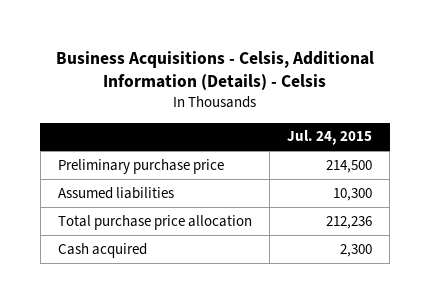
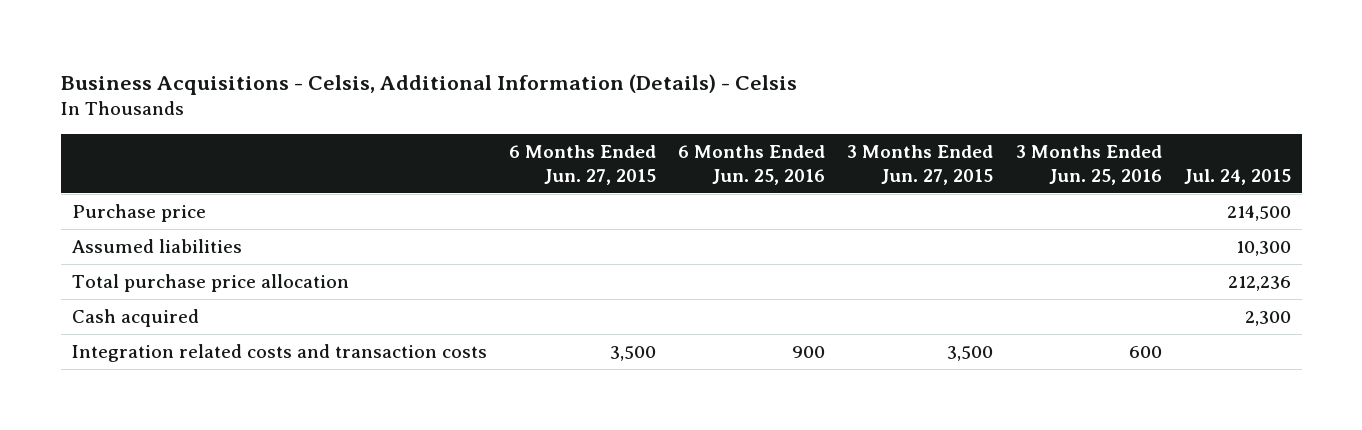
none -> [508,144,656,185] 6 Months Ended Jun. 27, 2015
none -> [678,144,826,185] 6 Months Ended Jun. 25, 2016
none -> [847,144,994,185] 3 Months Ended Jun. 27, 2015
none -> [1015,144,1162,185] 3 Months Ended Jun. 25, 2016
[57,158,224,174] Preliminary purchase price -> [71,203,206,222] Purchase price
none -> [71,343,487,362] Integration related costs and transaction costs

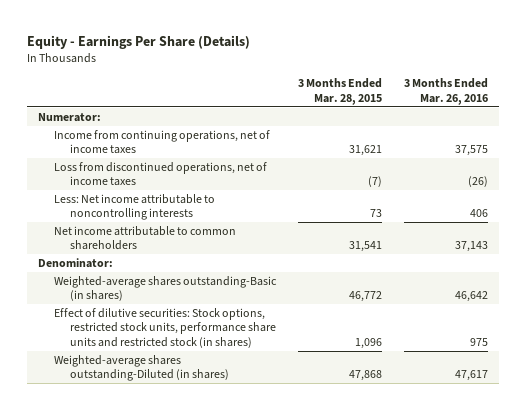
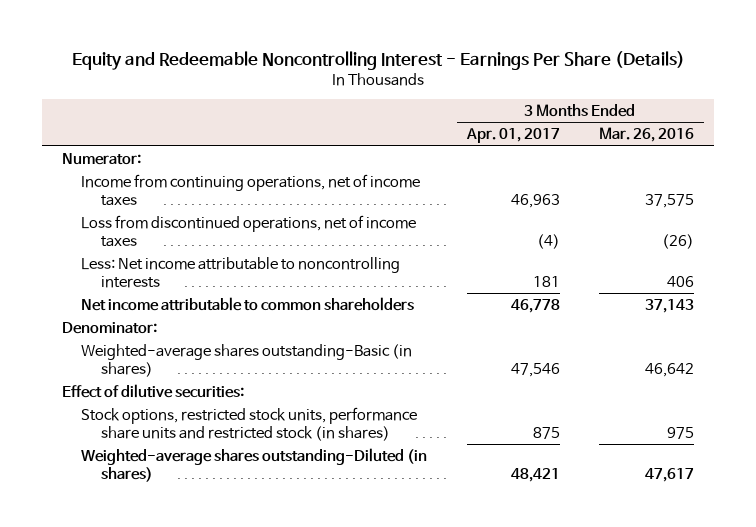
[26,34,250,49] Equity - Earnings Per Share (Details) -> [71,50,685,70] Equity and Redeemable Noncontrolling Interest - Earnings Per Share (Details)
[297,78,382,105] 3 Months Ended Mar. 28, 2015 -> none
none -> [465,128,560,144] Apr. 01, 2017
none -> [61,383,244,398] Effect of dilutive securities:
[53,307,276,349] Effect of dilutive securities: Stock options, restricted stock units, performance share units and restricted stock (in shares) -> [81,406,418,441] Stock options, restricted stock units, performance share units and restricted stock (in shares)

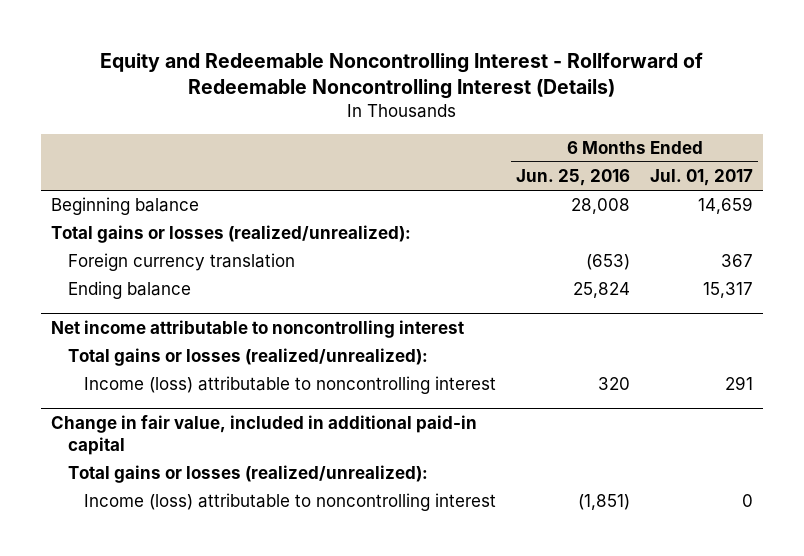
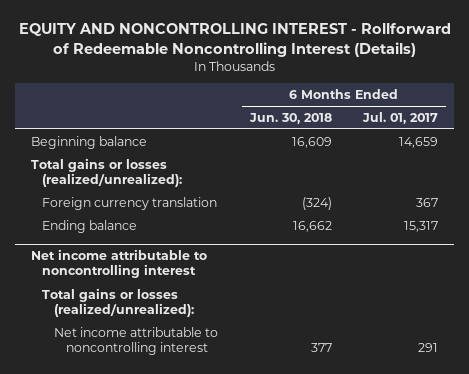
[100,51,704,99] Equity and Redeemable Noncontrolling Interest - Rollforward of Redeemable Noncontrolling Interest (Details) -> [18,23,451,57] EQUITY AND NONCONTROLLING INTEREST - Rollforward of Redeemable Noncontrolling Interest (Details)
[516,169,631,187] Jun. 25, 2016 -> none
none -> [248,112,332,124] Jun. 30, 2018
[51,415,478,455] Change in fair value, included in additional paid-in capital -> none
[67,465,428,484] Total gains or losses (realized/unrealized): -> none
[84,493,497,512] Income (loss) attributable to noncontrolling interest -> none
[84,376,497,395] Income (loss) attributable to noncontrolling interest -> [54,326,219,355] Net income attributable to noncontrolling interest

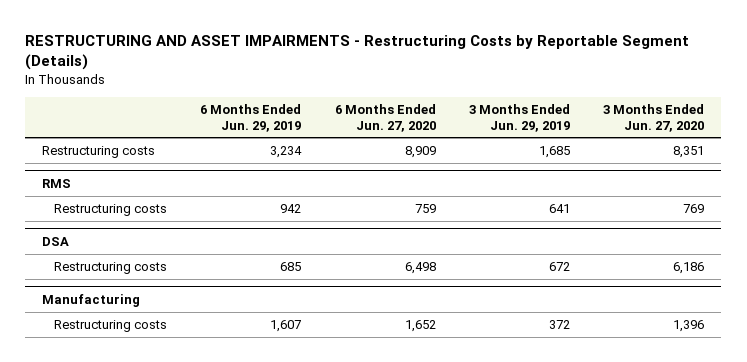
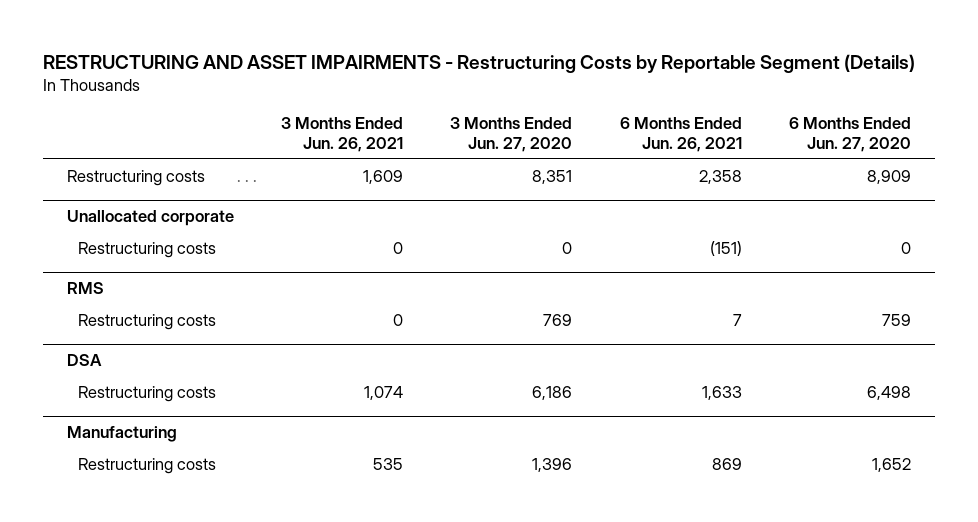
[200,103,302,132] 6 Months Ended Jun. 29, 2019 -> none
[469,103,571,132] 3 Months Ended Jun. 29, 2019 -> none
none -> [280,117,403,153] 3 Months Ended Jun. 26, 2021
none -> [619,117,742,153] 6 Months Ended Jun. 26, 2021
none -> [66,210,234,227] Unallocated corporate
none -> [78,241,217,258] Restructuring costs

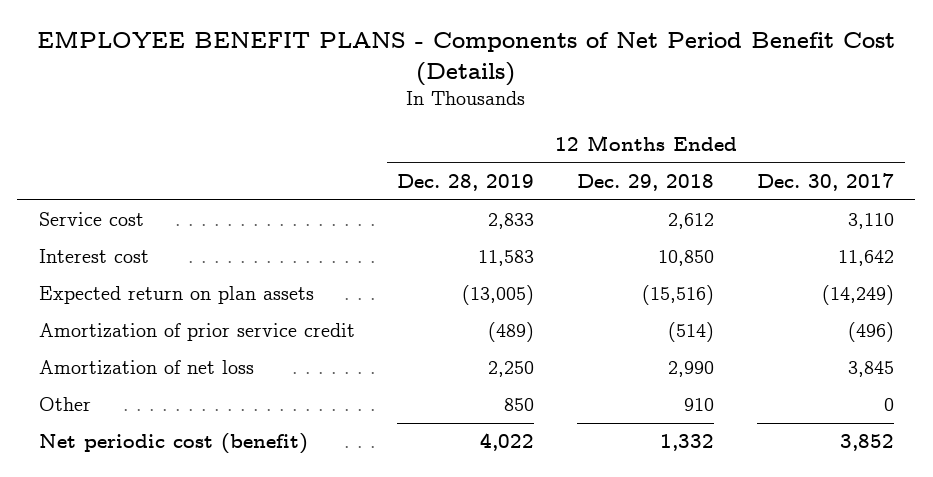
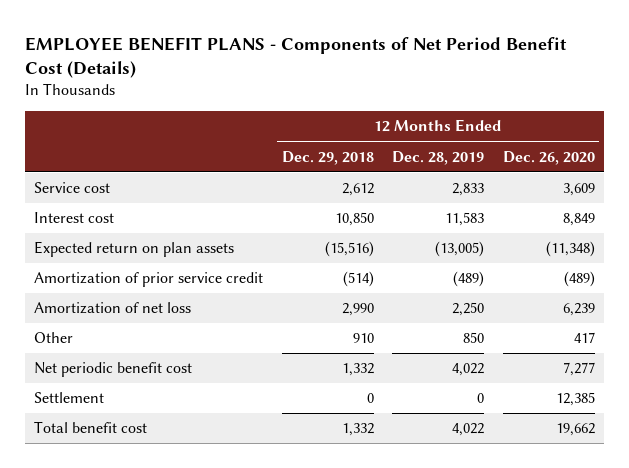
[757,172,895,191] Dec. 30, 2017 -> none
none -> [502,150,595,165] Dec. 26, 2020
[38,433,308,455] Net periodic cost (benefit) -> [34,362,193,378] Net periodic benefit cost
none -> [34,392,105,404] Settlement
none -> [34,421,148,434] Total benefit cost

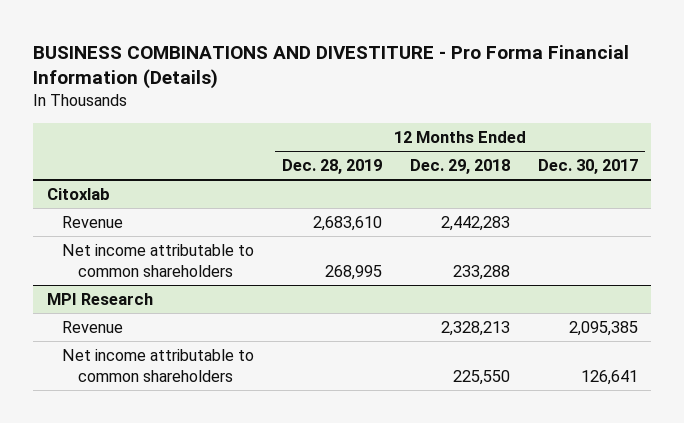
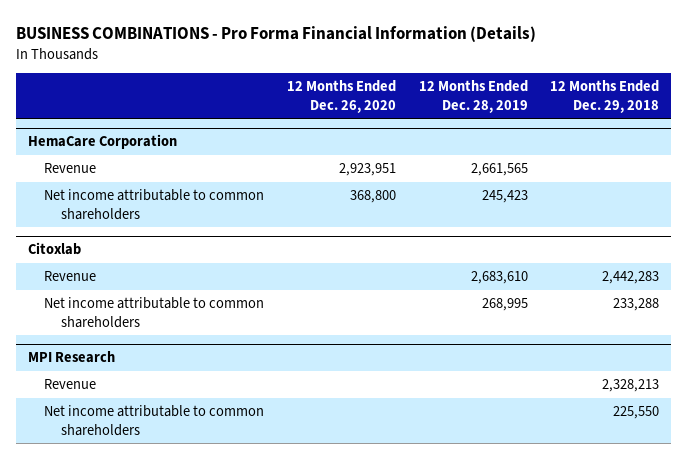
[32,44,629,90] BUSINESS COMBINATIONS AND DIVESTITURE - Pro Forma Financial Information (Details) -> [16,25,537,42] BUSINESS COMBINATIONS - Pro Forma Financial Information (Details)
[537,159,638,175] Dec. 30, 2017 -> none
none -> [286,80,396,113] 12 Months Ended Dec. 26, 2020
none -> [27,134,177,150] HemaCare Corporation
none -> [44,163,97,174] Revenue
none -> [44,189,265,220] Net income attributable to common shareholders

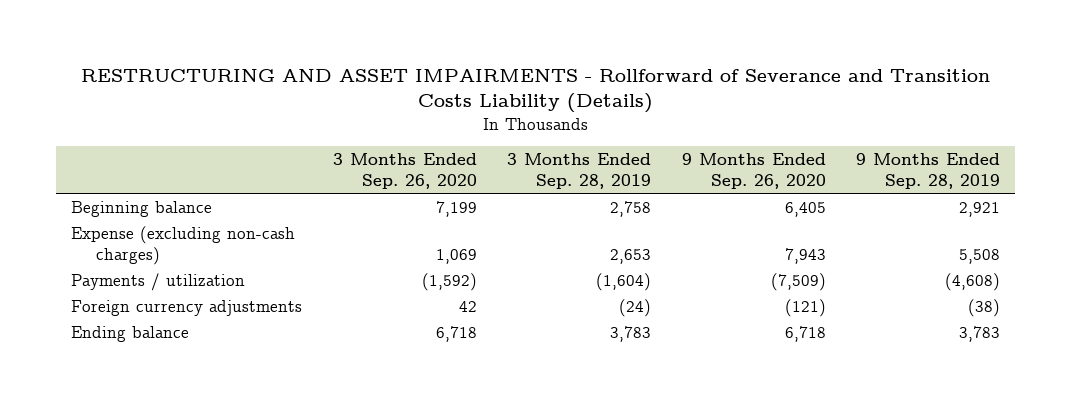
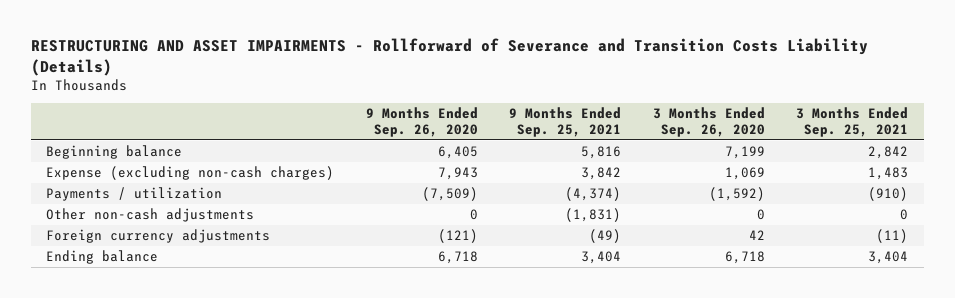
[507,153,652,190] 3 Months Ended Sep. 28, 2019 -> none
[856,153,1001,190] 9 Months Ended Sep. 28, 2019 -> none
none -> [509,107,622,137] 9 Months Ended Sep. 25, 2021
none -> [796,107,909,137] 3 Months Ended Sep. 25, 2021
none -> [46,208,255,223] Other non-cash adjustments

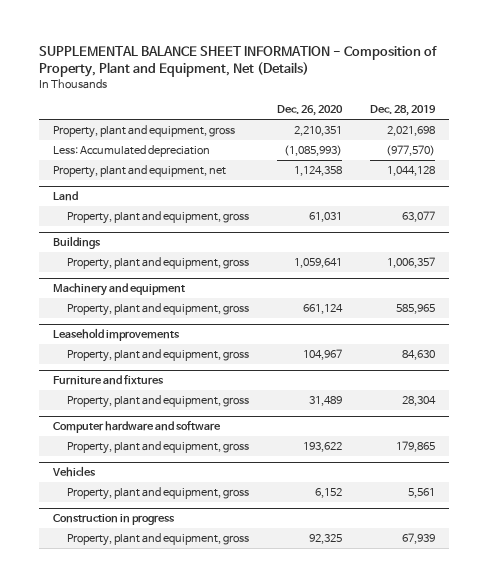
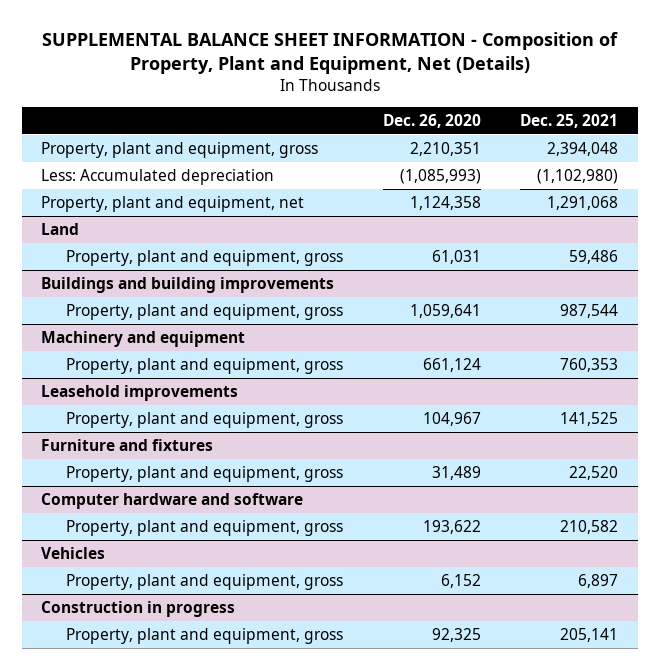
[369,105,436,117] Dec. 28, 2019 -> none
none -> [520,113,619,128] Dec. 25, 2021
[52,236,101,250] Buildings -> [41,277,335,294] Buildings and building improvements

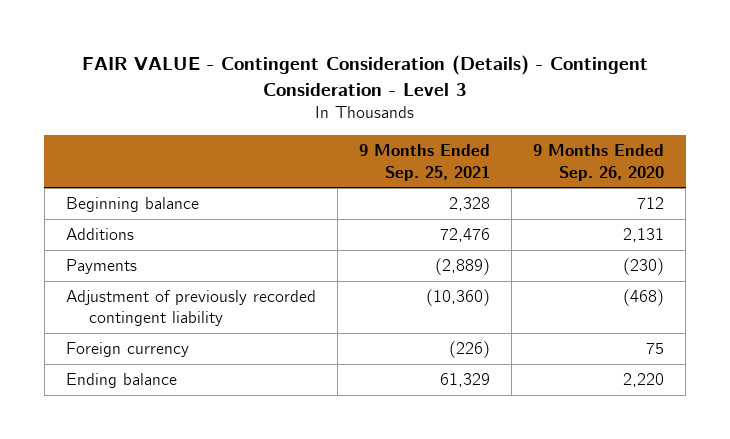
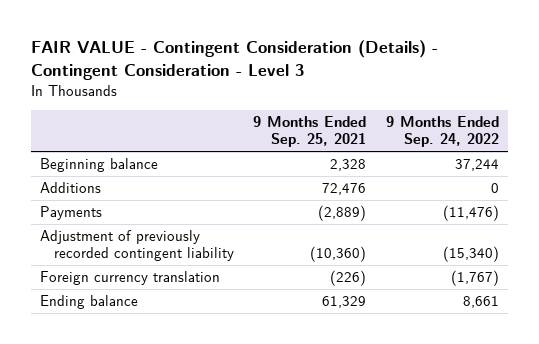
[533,144,665,181] 9 Months Ended Sep. 26, 2020 -> none
none -> [385,116,499,148] 9 Months Ended Sep. 24, 2022
[65,342,189,358] Foreign currency -> [40,271,221,286] Foreign currency translation

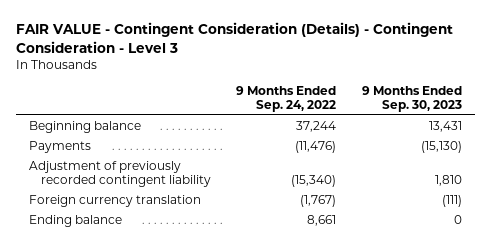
[253,116,367,148] 9 Months Ended Sep. 25, 2021 -> none
none -> [361,85,462,113] 9 Months Ended Sep. 30, 2023
[40,182,102,194] Additions -> none

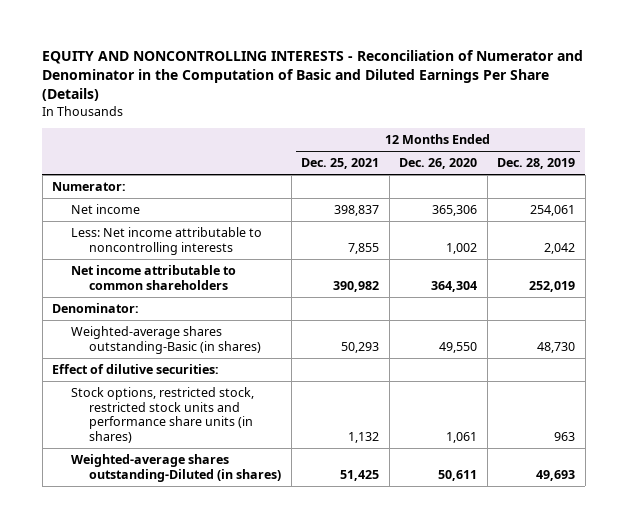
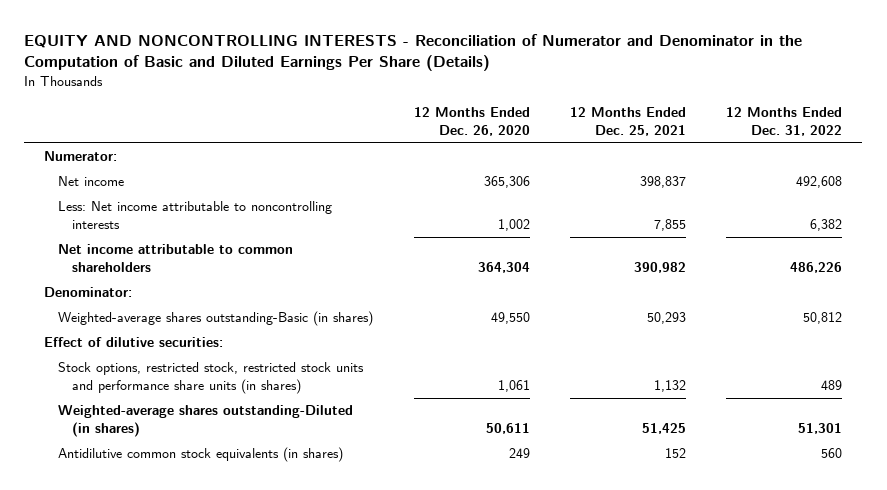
[497,158,576,170] Dec. 28, 2019 -> none
none -> [726,107,843,137] 12 Months Ended Dec. 31, 2022
none -> [58,447,344,463] Antidilutive common stock equivalents (in shares)

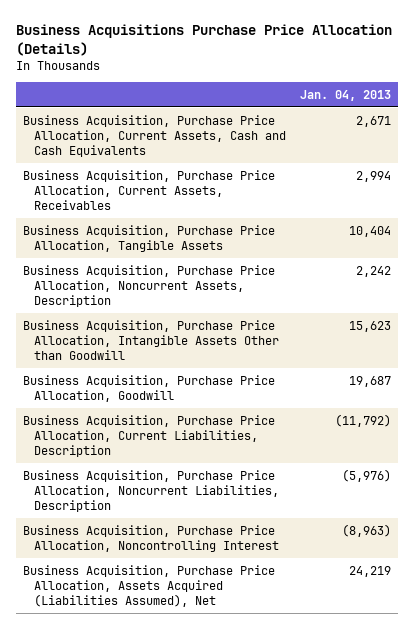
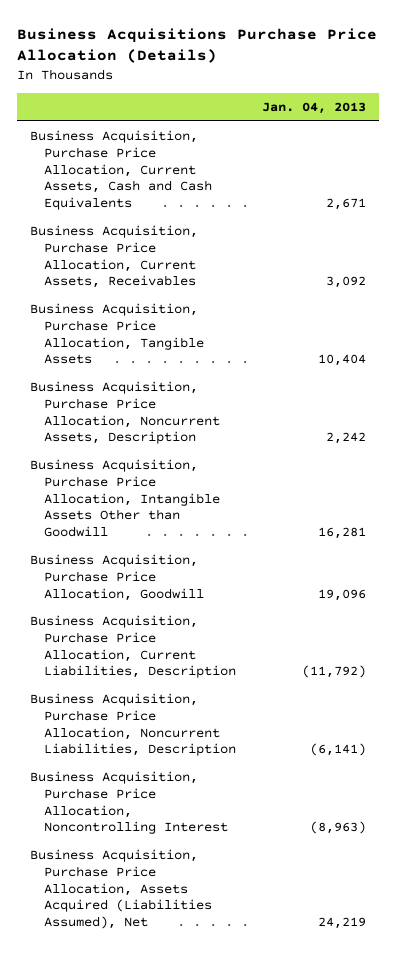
[355,170,391,182] 2,994 -> [326,276,367,289] 3,092
[348,320,391,332] 15,623 -> [318,527,367,540] 16,281
[348,375,391,387] 19,687 -> [318,588,367,601] 19,096
[341,468,391,482] (5,976) -> [310,743,367,757] (6,141)

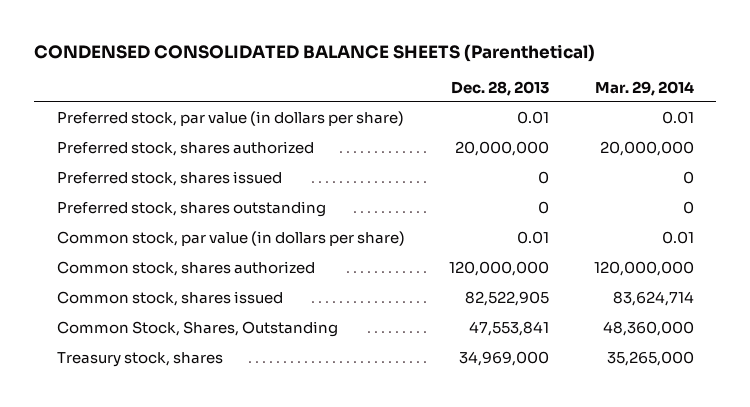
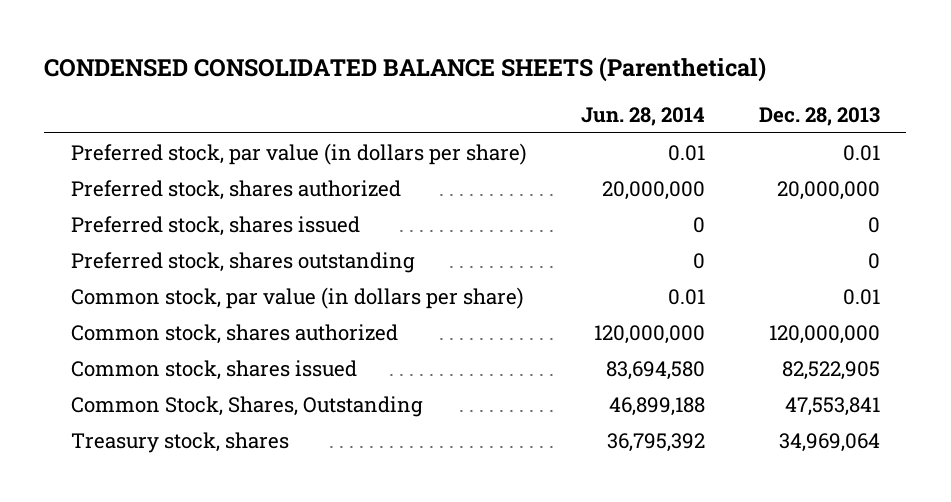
[594,80,694,96] Mar. 29, 2014 -> none
none -> [580,107,705,127] Jun. 28, 2014
[459,351,550,367] 34,969,000 -> [778,432,880,452] 34,969,064

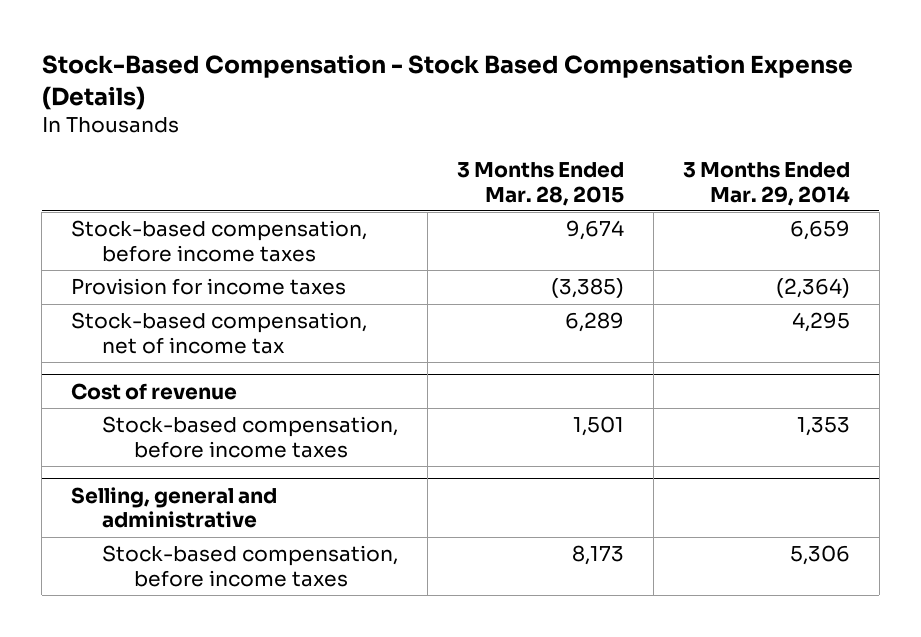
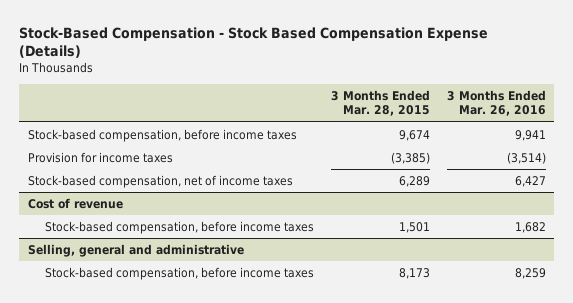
[682,161,850,206] 3 Months Ended Mar. 29, 2014 -> none
none -> [446,89,546,117] 3 Months Ended Mar. 26, 2016
[71,312,368,355] Stock-based compensation, net of income tax -> [27,174,293,188] Stock-based compensation, net of income taxes

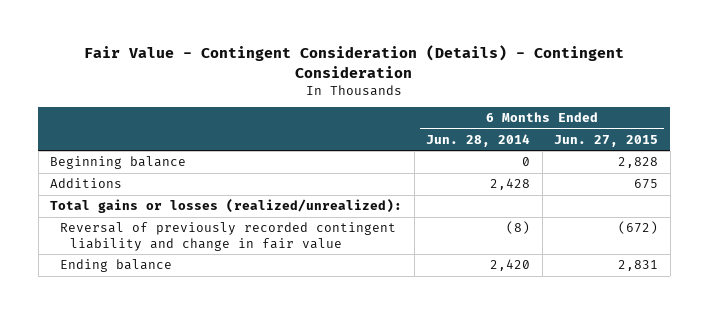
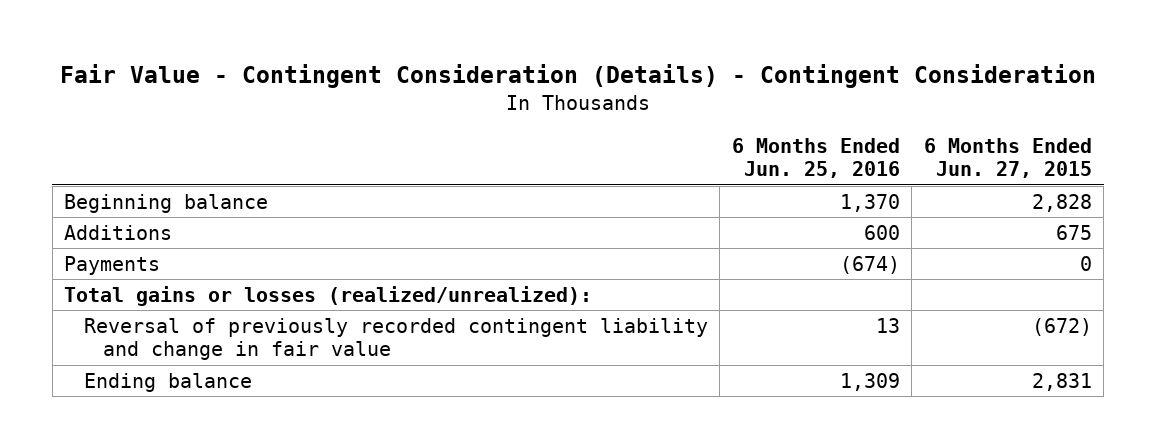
[426,133,531,147] Jun. 28, 2014 -> none
none -> [731,138,900,179] 6 Months Ended Jun. 25, 2016
none -> [64,255,161,275] Payments

